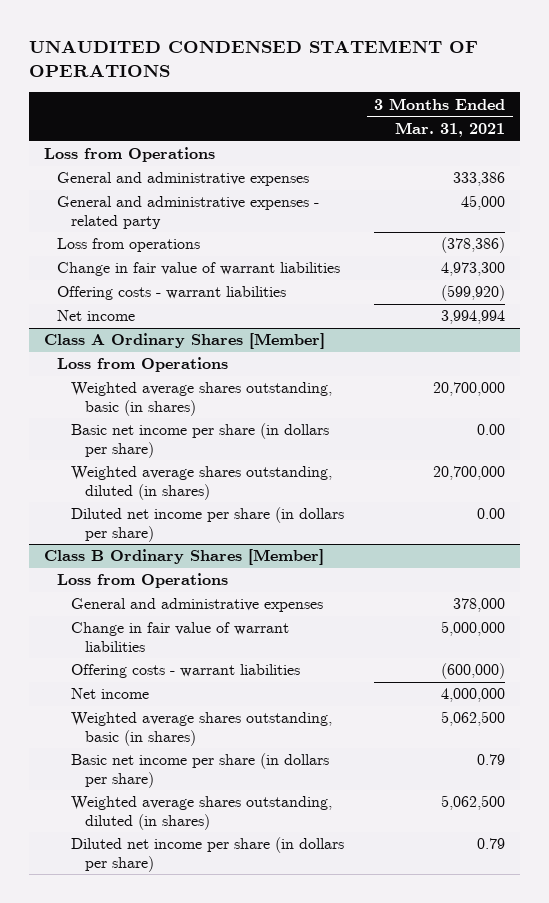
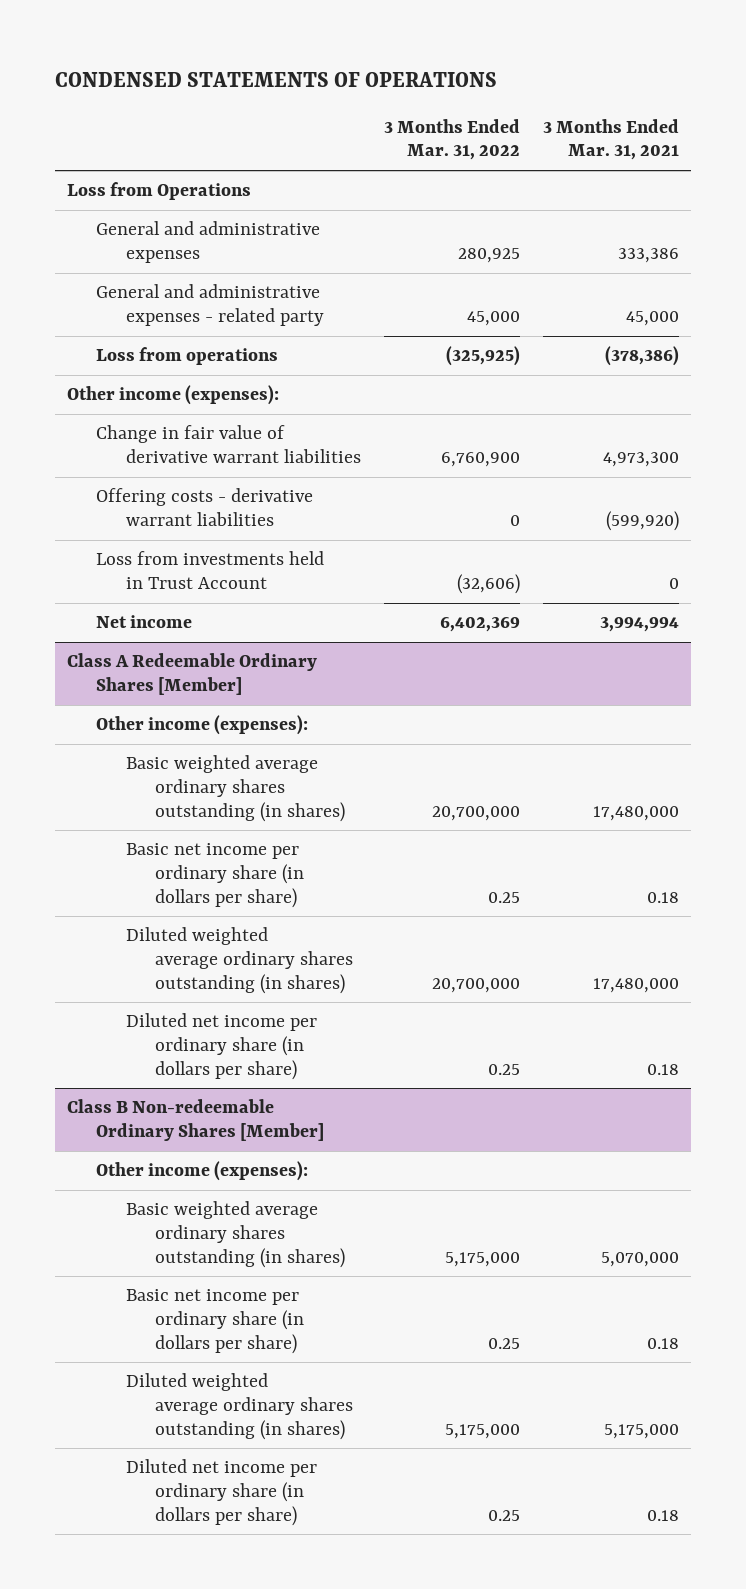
[28,39,478,77] UNAUDITED CONDENSED STATEMENT OF OPERATIONS -> [55,72,498,88] CONDENSED STATEMENTS OF OPERATIONS
none -> [383,118,520,161] 3 Months Ended Mar. 31, 2022
none -> [66,385,279,406] Other income (expenses):
[57,262,341,277] Change in fair value of warrant liabilities -> [96,425,361,463] Change in fair value of derivative warrant liabilities
[57,286,287,301] Offering costs - warrant liabilities -> [96,488,314,526] Offering costs - derivative warrant liabilities
none -> [96,551,325,589] Loss from investments held in Trust Account
[57,357,229,373] Loss from Operations -> none
[57,573,229,589] Loss from Operations -> none
[71,598,324,613] General and administrative expenses -> none
[71,622,290,652] Change in fair value of warrant liabilities -> none
[71,664,301,679] Offering costs - warrant liabilities -> none
[71,688,150,700] Net income -> none
[43,333,325,350] Class A Ordinary Shares [Member] -> [66,653,317,695] Class A Redeemable Ordinary Shares [Member]
none -> [96,715,309,736] Other income (expenses):
[71,382,333,416] Weighted average shares outstanding, basic (in shares) -> [125,755,345,822] Basic weighted average ordinary shares outstanding (in shares)
[433,382,506,397] 20,700,000 -> [593,805,680,821] 17,480,000
[71,423,330,458] Basic net income per share (in dollars per share) -> [125,843,304,908] Basic net income per ordinary share (in dollars per share)
[477,424,506,436] 0.00 -> [647,891,680,903] 0.18
[71,466,333,500] Weighted average shares outstanding, diluted (in shares) -> [125,927,353,994] Diluted weighted average ordinary shares outstanding (in shares)
[433,466,506,481] 20,700,000 -> [593,977,680,993] 17,480,000
[71,507,345,542] Diluted net income per share (in dollars per share) -> [125,1013,317,1080] Diluted net income per ordinary share (in dollars per share)
[477,508,506,520] 0.00 -> [647,1063,680,1075] 0.18
[43,549,324,566] Class B Ordinary Shares [Member] -> [66,1099,325,1141] Class B Non-redeemable Ordinary Shares [Member]
none -> [96,1161,309,1182] Other income (expenses):
[71,712,333,746] Weighted average shares outstanding, basic (in shares) -> [125,1201,345,1268] Basic weighted average ordinary shares outstanding (in shares)
[441,711,506,727] 5,062,500 -> [601,1251,680,1267] 5,070,000
[71,753,330,788] Basic net income per share (in dollars per share) -> [125,1289,304,1354] Basic net income per ordinary share (in dollars per share)
[477,754,506,766] 0.79 -> [647,1337,680,1349] 0.18
[71,796,333,830] Weighted average shares outstanding, diluted (in shares) -> [125,1373,353,1440] Diluted weighted average ordinary shares outstanding (in shares)
[441,795,506,811] 5,062,500 -> [604,1423,680,1439] 5,175,000
[71,837,345,872] Diluted net income per share (in dollars per share) -> [125,1459,317,1526] Diluted net income per ordinary share (in dollars per share)
[477,838,506,850] 0.79 -> [647,1509,680,1521] 0.18

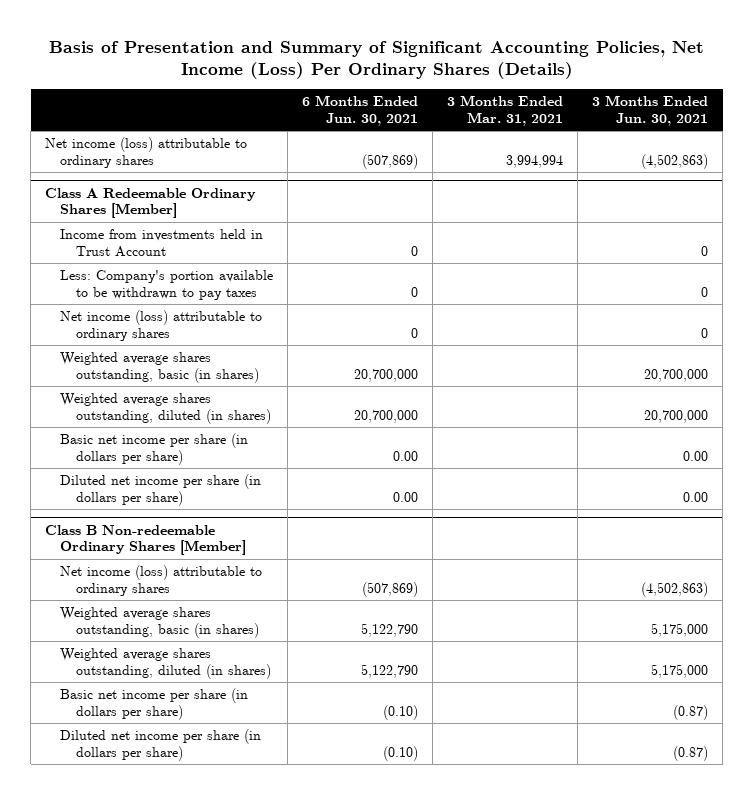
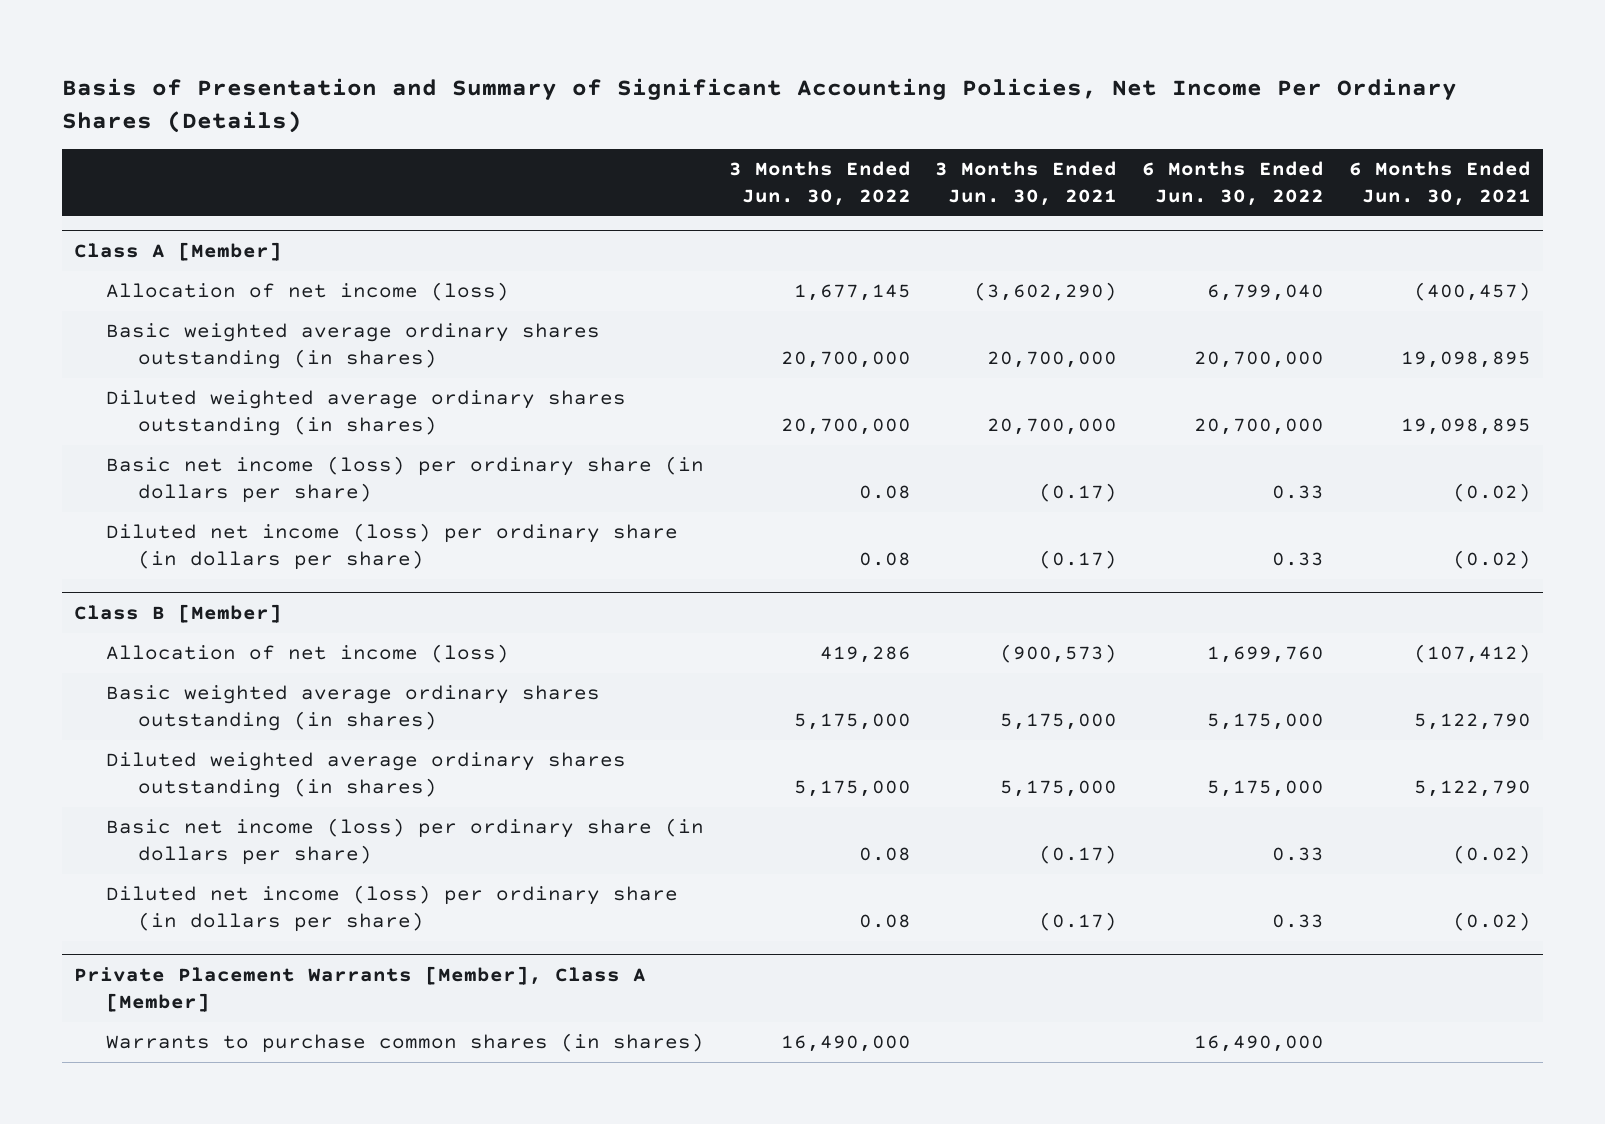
[48,40,704,79] Basis of Presentation and Summary of Significant Accounting Policies, Net Income (Loss) Per Ordinary Shares (Details) -> [62,77,1458,133] Basis of Presentation and Summary of Significant Accounting Policies, Net Income Per Ordinary Shares (Details)
[447,94,564,126] 3 Months Ended Mar. 31, 2021 -> none
none -> [728,161,911,207] 3 Months Ended Jun. 30, 2022
none -> [1142,161,1325,207] 6 Months Ended Jun. 30, 2022
[45,137,248,168] Net income (loss) attributable to ordinary shares -> none
[60,229,264,257] Income from investments held in Trust Account -> none
[60,270,274,300] Less: Company's portion available to be withdrawn to pay taxes -> none
[60,310,263,341] Net income (loss) attributable to ordinary shares -> none
[60,565,263,596] Net income (loss) attributable to ordinary shares -> none
[45,187,257,219] Class A Redeemable Ordinary Shares [Member] -> [74,241,283,261] Class A [Member]
none -> [106,282,510,302] Allocation of net income (loss)
[60,352,259,383] Weighted average shares outstanding, basic (in shares) -> [106,323,601,370] Basic weighted average ordinary shares outstanding (in shares)
[354,368,419,382] 20,700,000 -> [1400,351,1531,369] 19,098,895
[60,393,271,424] Weighted average shares outstanding, diluted (in shares) -> [106,390,627,437] Diluted weighted average ordinary shares outstanding (in shares)
[354,409,419,423] 20,700,000 -> [1400,418,1531,436] 19,098,895
[60,433,249,465] Basic net income per share (in dollars per share) -> [106,456,705,504] Basic net income (loss) per ordinary share (in dollars per share)
[393,450,419,461] 0.00 -> [1452,483,1531,503] (0.02)
[683,450,709,461] 0.00 -> [1039,483,1118,503] (0.17)
[60,474,262,506] Diluted net income per share (in dollars per share) -> [106,523,679,571] Diluted net income (loss) per ordinary share (in dollars per share)
[393,491,419,502] 0.00 -> [1452,550,1531,570] (0.02)
[683,491,709,502] 0.00 -> [1039,550,1118,570] (0.17)
[45,524,247,556] Class B Non-redeemable Ordinary Shares [Member] -> [74,603,283,623] Class B [Member]
none -> [106,644,510,664] Allocation of net income (loss)
[60,607,259,638] Weighted average shares outstanding, basic (in shares) -> [106,685,601,732] Basic weighted average ordinary shares outstanding (in shares)
[60,648,271,679] Weighted average shares outstanding, diluted (in shares) -> [106,752,627,799] Diluted weighted average ordinary shares outstanding (in shares)
[60,688,249,720] Basic net income per share (in dollars per share) -> [106,818,705,866] Basic net income (loss) per ordinary share (in dollars per share)
[383,704,419,720] (0.10) -> [1452,845,1531,865] (0.02)
[673,704,709,720] (0.87) -> [1039,845,1118,865] (0.17)
[60,729,262,761] Diluted net income per share (in dollars per share) -> [106,885,679,933] Diluted net income (loss) per ordinary share (in dollars per share)
[383,745,419,761] (0.10) -> [1452,912,1531,932] (0.02)
[673,745,709,761] (0.87) -> [1039,912,1118,932] (0.17)
none -> [74,965,647,1012] Private Placement Warrants [Member], Class A [Member]
none -> [106,1033,705,1054] Warrants to purchase common shares (in shares)

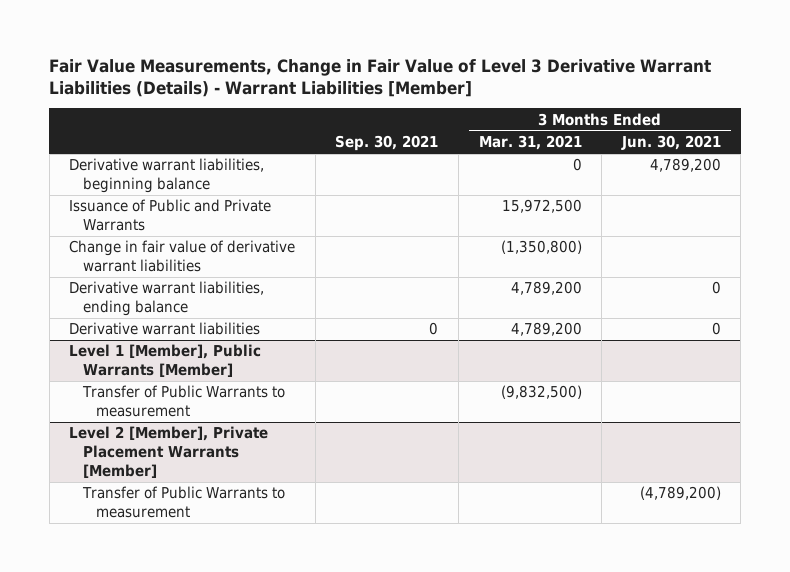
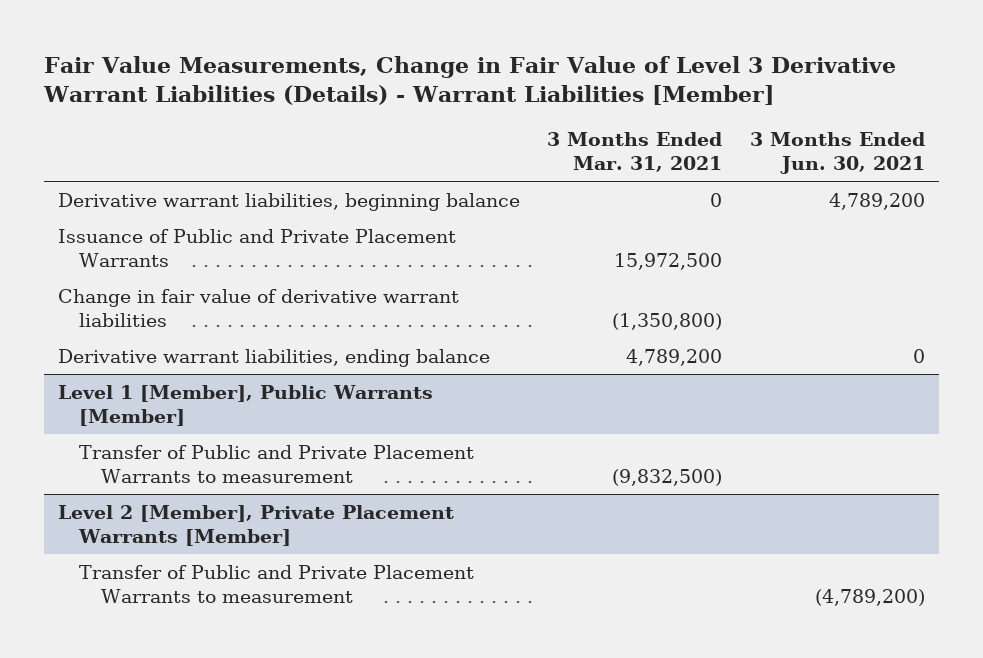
[335,135,439,152] Sep. 30, 2021 -> none
[69,199,272,232] Issuance of Public and Private Warrants -> [57,228,456,268] Issuance of Public and Private Placement Warrants
[69,322,261,336] Derivative warrant liabilities -> none
[81,385,285,418] Transfer of Public Warrants to measurement -> [79,444,475,484] Transfer of Public and Private Placement Warrants to measurement
[81,486,285,519] Transfer of Public Warrants to measurement -> [79,564,475,604] Transfer of Public and Private Placement Warrants to measurement

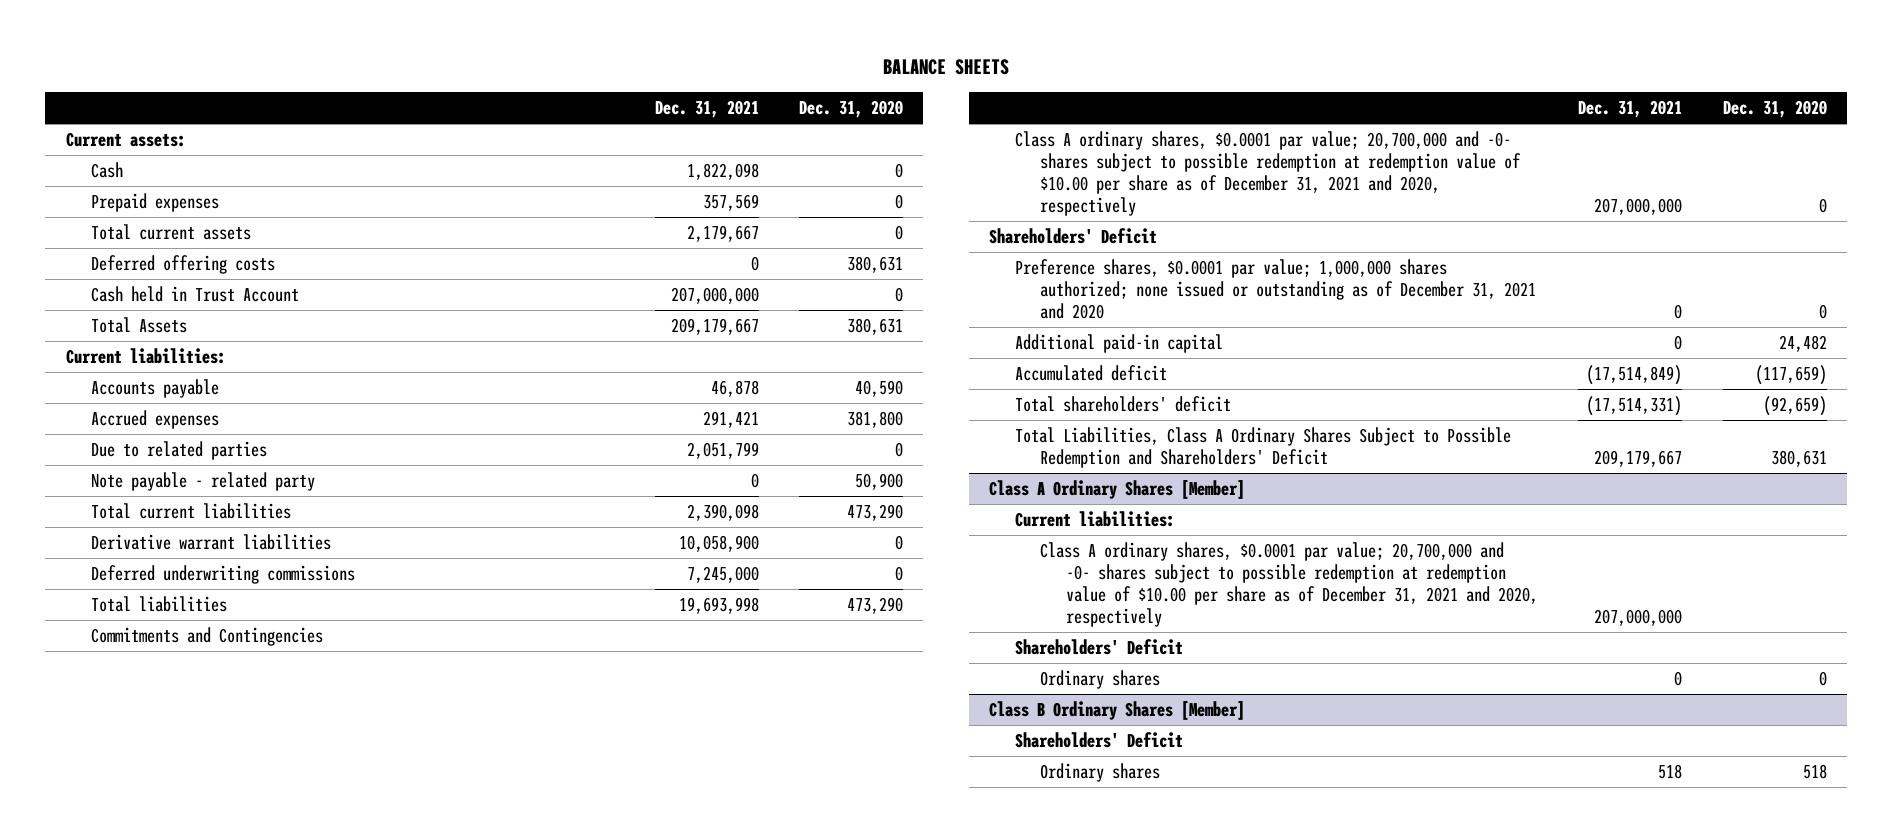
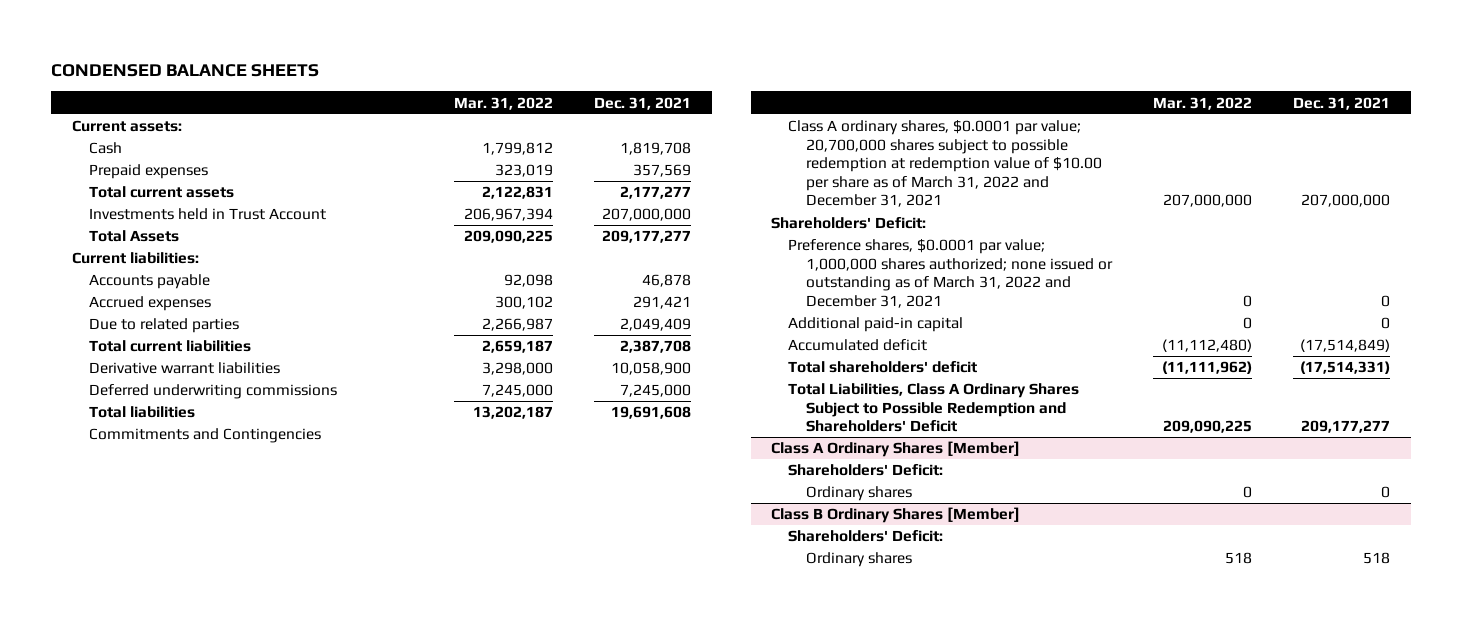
[883,59,1010,76] BALANCE SHEETS -> [51,63,320,77] CONDENSED BALANCE SHEETS
[798,100,903,119] Dec. 31, 2020 -> none
none -> [453,96,553,110] Mar. 31, 2022
[686,162,759,180] 1,822,098 -> [619,142,691,156] 1,819,708
[91,254,276,274] Deferred offering costs -> none
[686,224,759,242] 2,179,667 -> [619,186,691,200] 2,177,277
[91,285,300,302] Cash held in Trust Account -> [89,208,327,221] Investments held in Trust Account
[670,317,759,335] 209,179,667 -> [601,230,691,244] 209,177,277
[91,471,316,491] Note payable - related party -> none
[686,441,759,459] 2,051,799 -> [619,318,691,332] 2,049,409
[686,503,759,521] 2,390,098 -> [619,340,691,354] 2,387,708
[678,596,759,614] 19,693,998 -> [610,406,691,420] 19,691,608
[1014,130,1522,217] Class A ordinary shares, $0.0001 par value; 20,700,000 and -0- shares subject to possible redemption at redemption value of $10.00 per share as of December 31, 2021 and 2020, respectively -> [788,120,1102,208] Class A ordinary shares, $0.0001 par value; 20,700,000 shares subject to possible redemption at redemption value of $10.00 per share as of March 31, 2022 and December 31, 2021
[989,227,1158,244] Shareholders' Deficit -> [771,217,927,230] Shareholders' Deficit:
[1014,258,1537,320] Preference shares, $0.0001 par value; 1,000,000 shares authorized; none issued or outstanding as of December 31, 2021 and 2020 -> [788,239,1113,308] Preference shares, $0.0001 par value; 1,000,000 shares authorized; none issued or outstanding as of March 31, 2022 and December 31, 2021
[1594,449,1683,467] 209,179,667 -> [1301,420,1391,434] 209,177,277
[1014,510,1175,527] Current liabilities: -> none
[1040,541,1538,628] Class A ordinary shares, $0.0001 par value; 20,700,000 and -0- shares subject to possible redemption at redemption value of $10.00 per share as of December 31, 2021 and 2020, respectively -> none
[1014,638,1183,655] Shareholders' Deficit -> [788,464,944,477] Shareholders' Deficit:
[1014,731,1183,748] Shareholders' Deficit -> [788,530,944,543] Shareholders' Deficit:

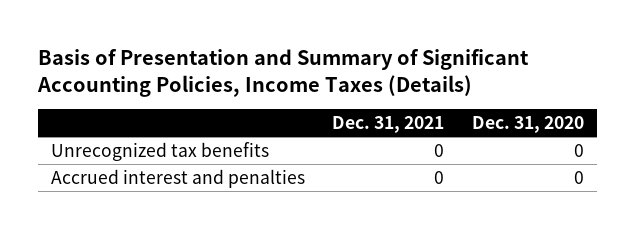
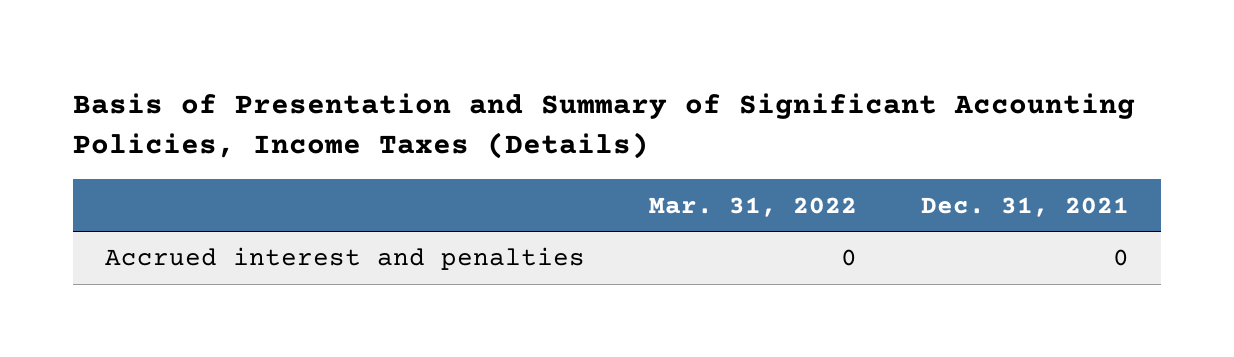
[471,116,584,134] Dec. 31, 2020 -> none
none -> [649,196,858,217] Mar. 31, 2022
[51,141,270,161] Unrecognized tax benefits -> none

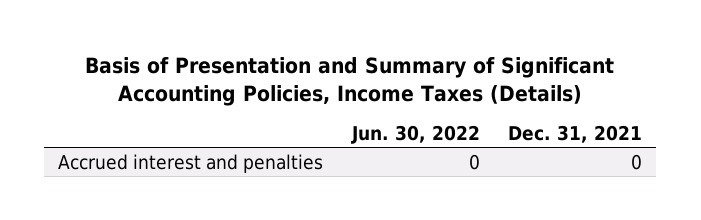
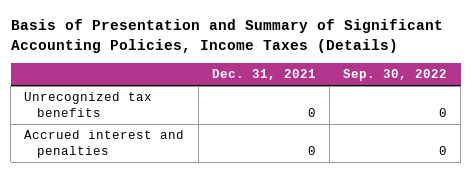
[350,125,480,145] Jun. 30, 2022 -> none
none -> [343,69,448,82] Sep. 30, 2022
none -> [24,92,153,118] Unrecognized tax benefits

